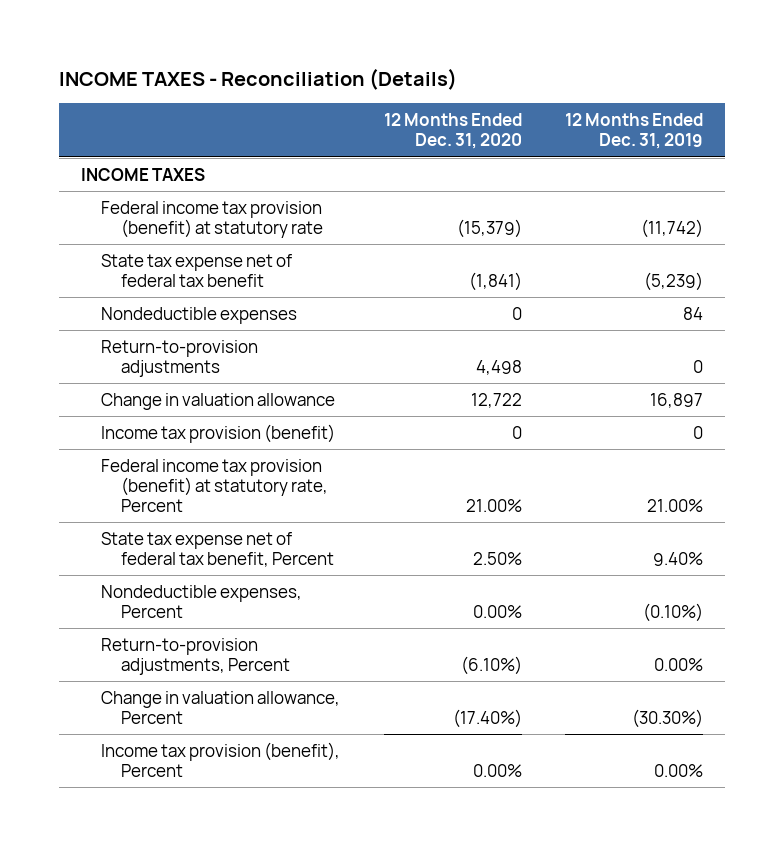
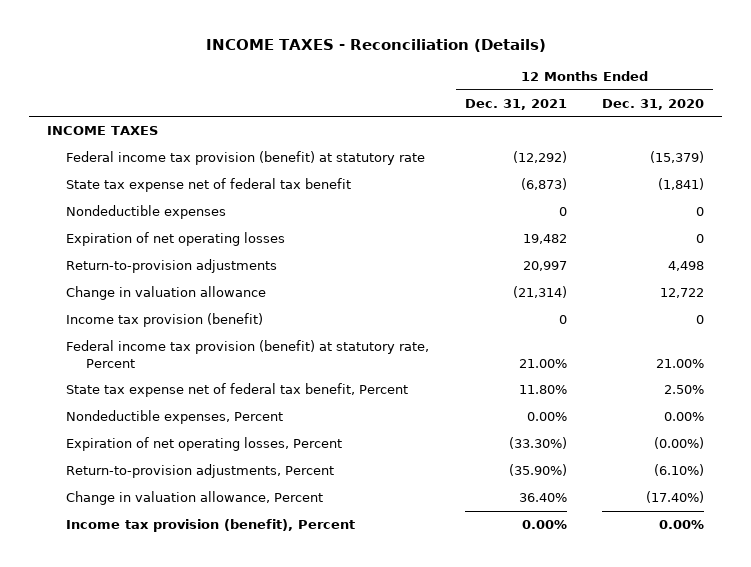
[565,113,704,150] 12 Months Ended Dec. 31, 2019 -> none
none -> [464,98,567,110] Dec. 31, 2021
none -> [66,232,286,247] Expiration of net operating losses
none -> [66,437,343,452] Expiration of net operating losses, Percent

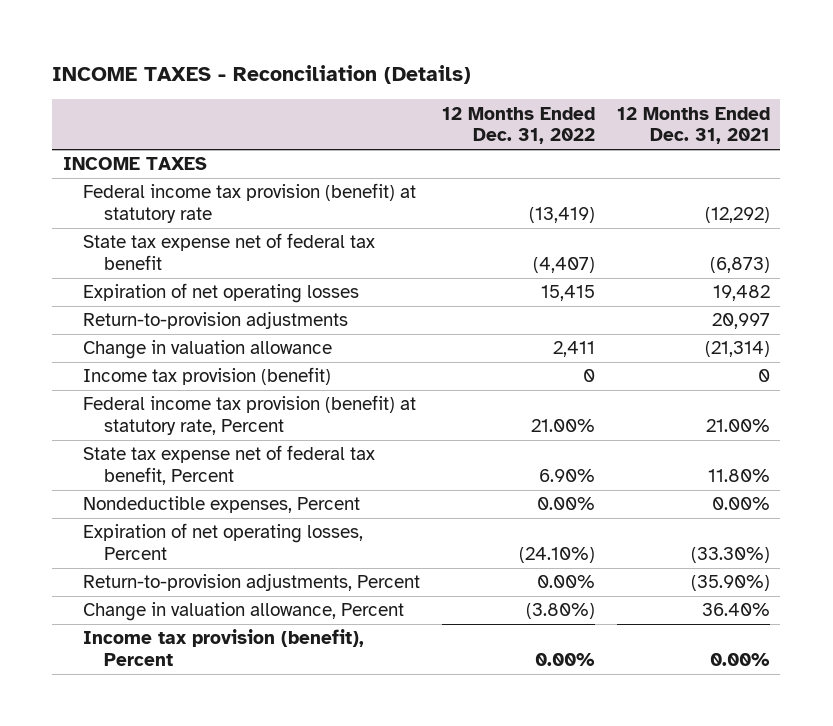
[602,98,705,110] Dec. 31, 2020 -> none
none -> [442,106,596,145] 12 Months Ended Dec. 31, 2022
[66,205,227,220] Nondeductible expenses -> none

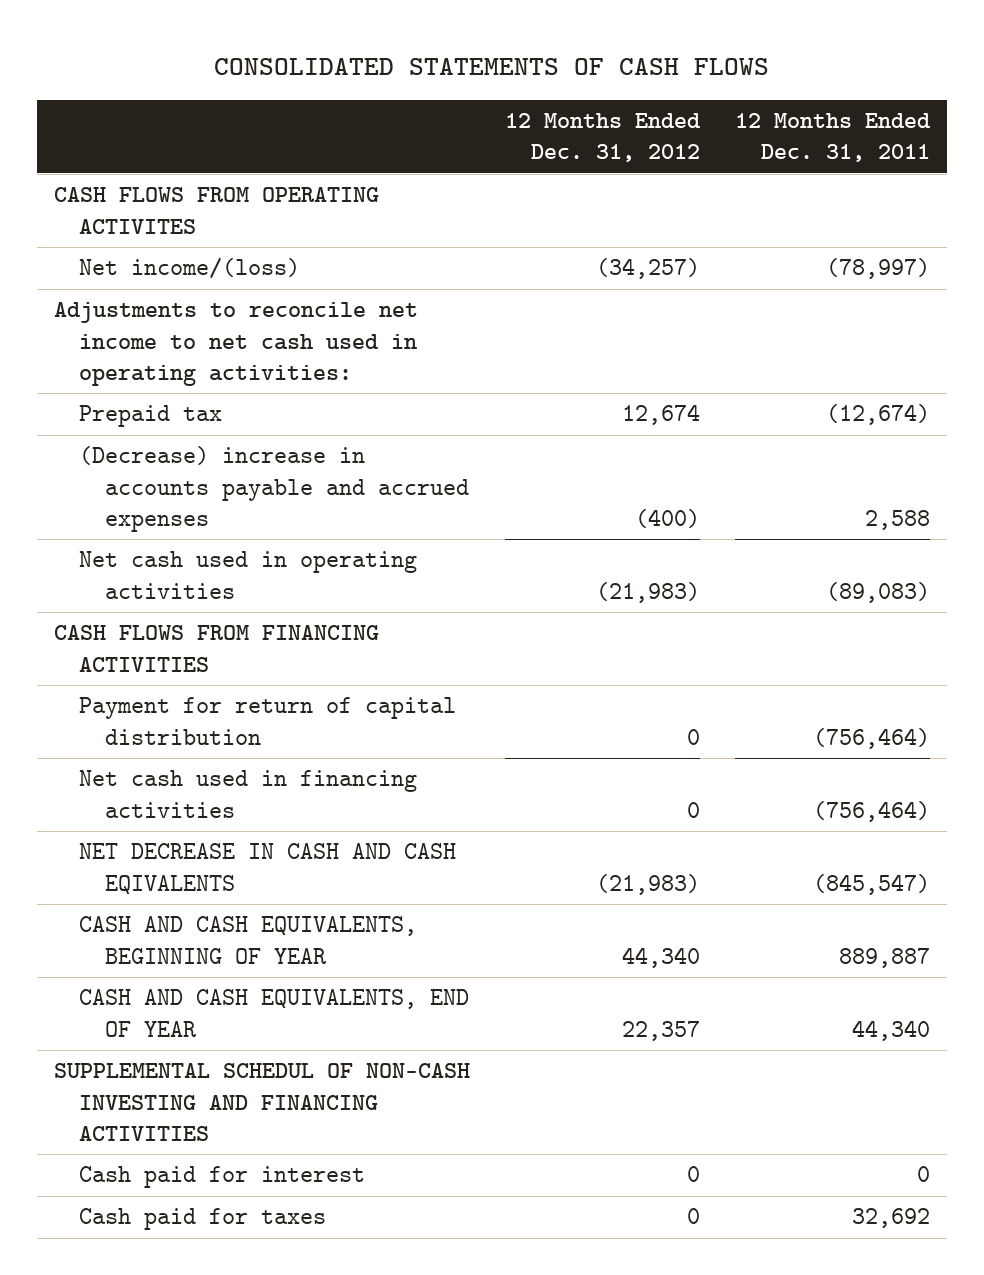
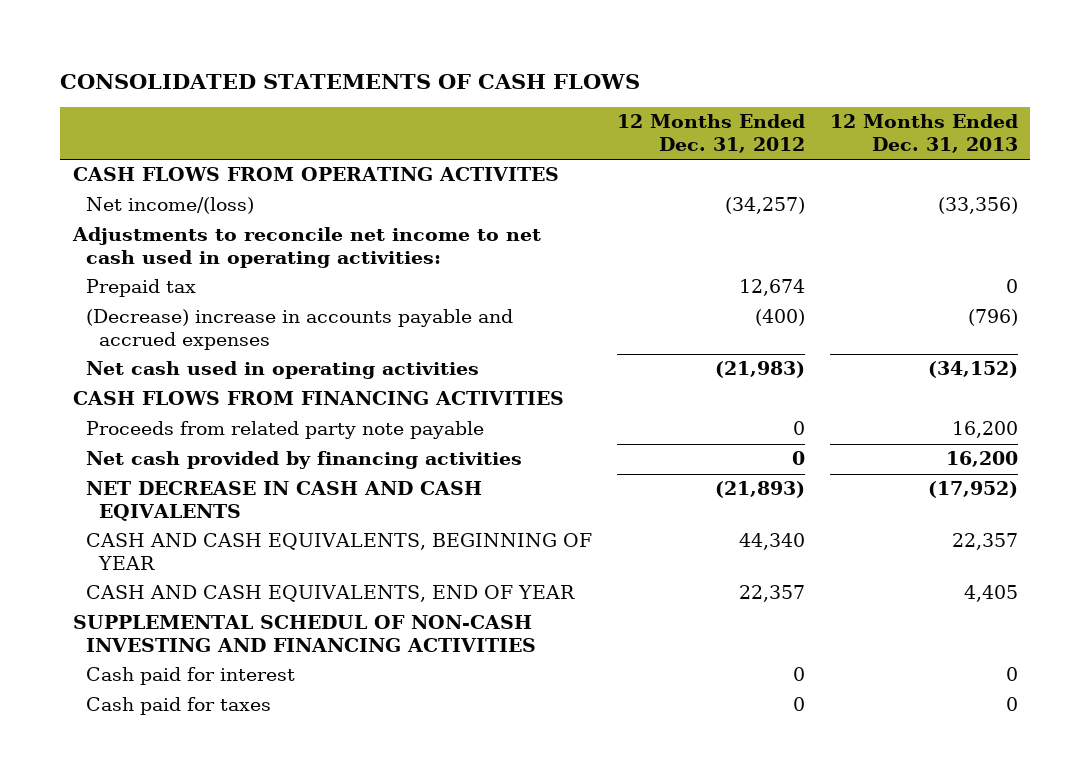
[734,112,931,163] 12 Months Ended Dec. 31, 2011 -> none
none -> [829,114,1018,154] 12 Months Ended Dec. 31, 2013
[79,697,457,745] Payment for return of capital distribution -> none
none -> [85,421,484,440] Proceeds from related party note payable
[79,770,418,818] Net cash used in financing activities -> [85,451,522,470] Net cash provided by financing activities
[596,873,701,895] (21,983) -> [714,481,805,499] (21,893)

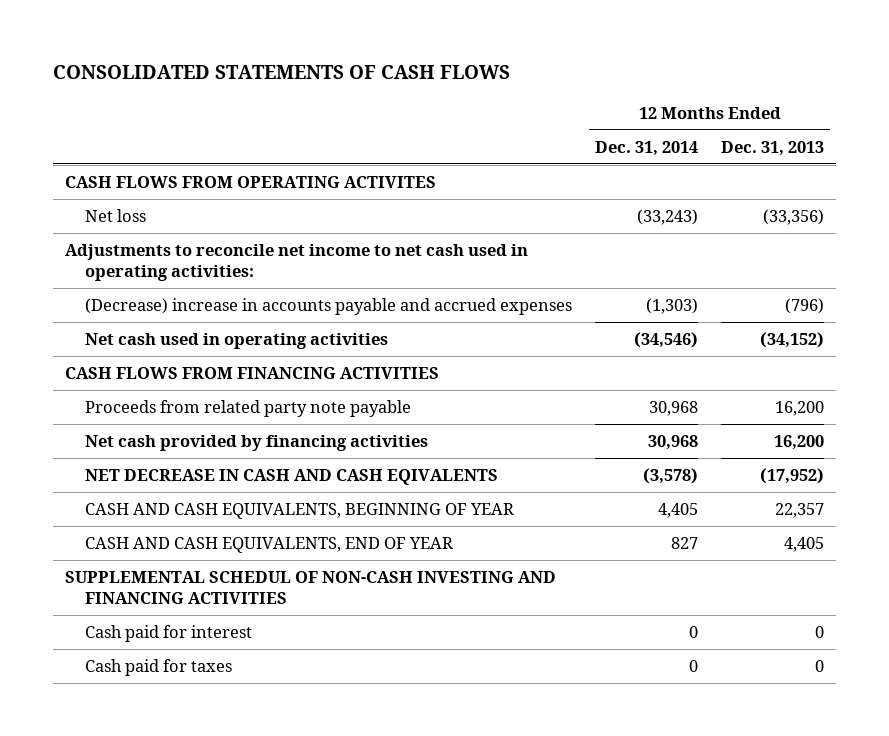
[616,114,805,154] 12 Months Ended Dec. 31, 2012 -> none
none -> [595,140,699,156] Dec. 31, 2014
[85,197,254,215] Net income/(loss) -> [85,208,147,222] Net loss
[85,279,196,298] Prepaid tax -> none

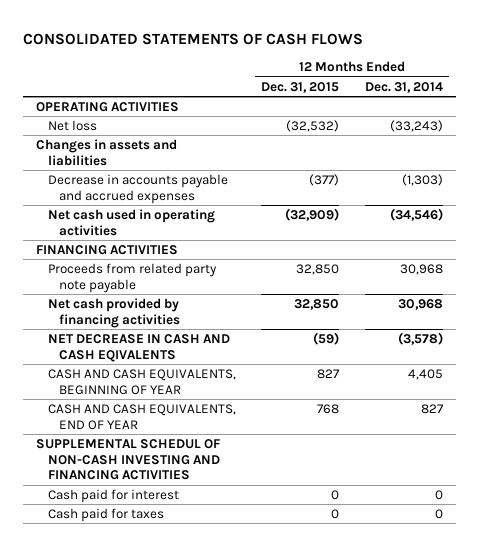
[721,140,825,156] Dec. 31, 2013 -> none
none -> [261,81,340,93] Dec. 31, 2015
[64,175,436,188] CASH FLOWS FROM OPERATING ACTIVITES -> [36,101,180,112] OPERATING ACTIVITIES
[64,243,528,282] Adjustments to reconcile net income to net cash used in operating activities: -> none
none -> [36,138,178,166] Changes in assets and liabilities
[85,297,573,315] (Decrease) increase in accounts payable and accrued expenses -> [47,173,228,204] Decrease in accounts payable and accrued expenses
[64,366,439,379] CASH FLOWS FROM FINANCING ACTIVITIES -> [36,244,179,255] FINANCING ACTIVITIES

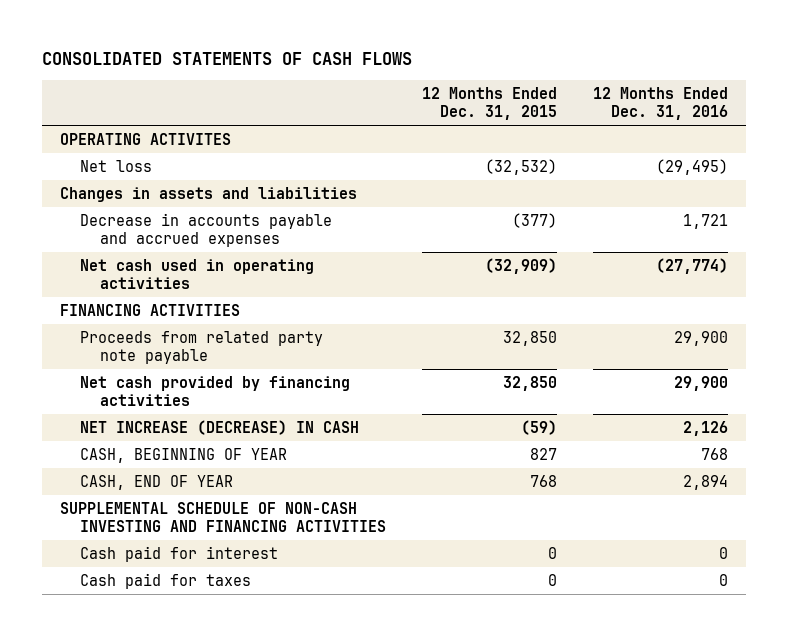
[364,81,443,93] Dec. 31, 2014 -> none
none -> [592,86,728,121] 12 Months Ended Dec. 31, 2016
[36,101,180,112] OPERATING ACTIVITIES -> [59,132,231,145] OPERATING ACTIVITES
[47,333,230,362] NET DECREASE IN CASH AND CASH EQIVALENTS -> [80,419,360,435] NET INCREASE (DECREASE) IN CASH
[47,368,236,395] CASH AND CASH EQUIVALENTS, BEGINNING OF YEAR -> [80,447,288,463] CASH, BEGINNING OF YEAR
[47,403,236,430] CASH AND CASH EQUIVALENTS, END OF YEAR -> [80,474,234,490] CASH, END OF YEAR
[36,438,221,481] SUPPLEMENTAL SCHEDUL OF NON-CASH INVESTING AND FINANCING ACTIVITIES -> [59,501,387,533] SUPPLEMENTAL SCHEDULE OF NON-CASH INVESTING AND FINANCING ACTIVITIES

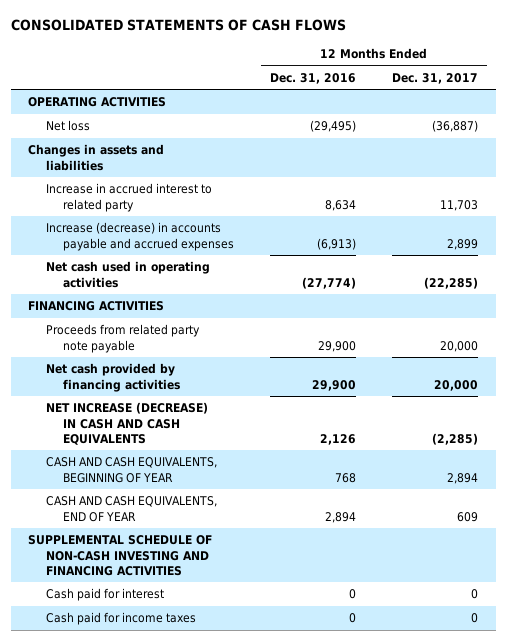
[421,86,557,121] 12 Months Ended Dec. 31, 2015 -> none
none -> [392,72,479,84] Dec. 31, 2017
[59,132,231,145] OPERATING ACTIVITES -> [28,97,167,108] OPERATING ACTIVITIES
none -> [45,183,212,212] Increase in accrued interest to related party
[80,212,333,248] Decrease in accounts payable and accrued expenses -> [45,222,235,251] Increase (decrease) in accounts payable and accrued expenses
[682,213,728,229] 1,721 -> [317,237,357,250] (6,913)
[80,419,360,435] NET INCREASE (DECREASE) IN CASH -> [45,402,208,445] NET INCREASE (DECREASE) IN CASH AND CASH EQUIVALENTS
[80,447,288,463] CASH, BEGINNING OF YEAR -> [45,457,217,483] CASH AND CASH EQUIVALENTS, BEGINNING OF YEAR
[80,474,234,490] CASH, END OF YEAR -> [45,496,217,522] CASH AND CASH EQUIVALENTS, END OF YEAR
[80,572,252,589] Cash paid for taxes -> [45,612,196,626] Cash paid for income taxes

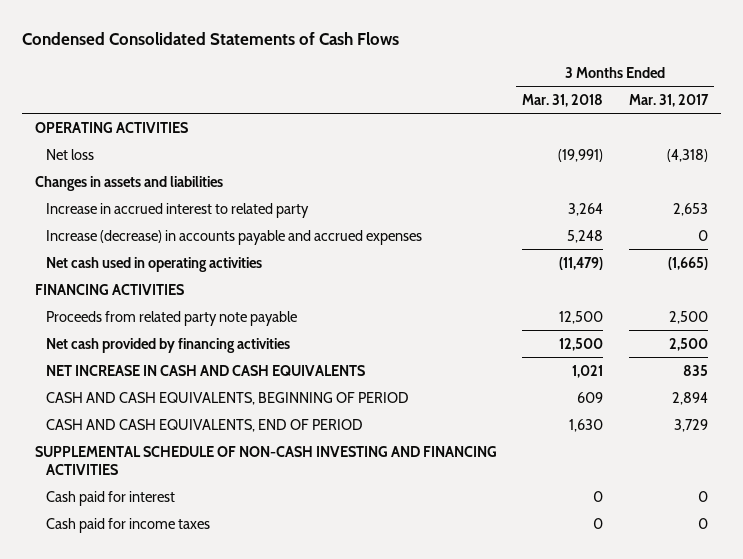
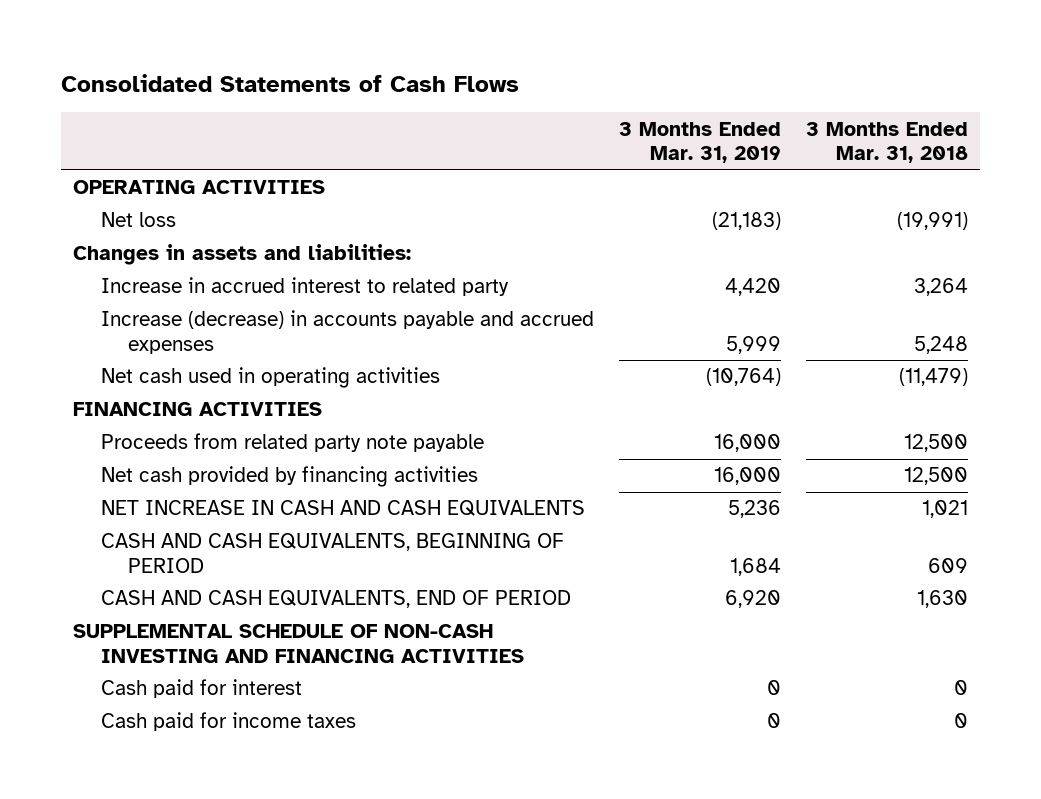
[21,31,399,45] Condensed Consolidated Statements of Cash Flows -> [60,74,519,93] Consolidated Statements of Cash Flows
[629,93,710,107] Mar. 31, 2017 -> none
none -> [618,121,781,164] 3 Months Ended Mar. 31, 2019
[34,175,223,191] Changes in assets and liabilities -> [73,244,412,266] Changes in assets and liabilities:

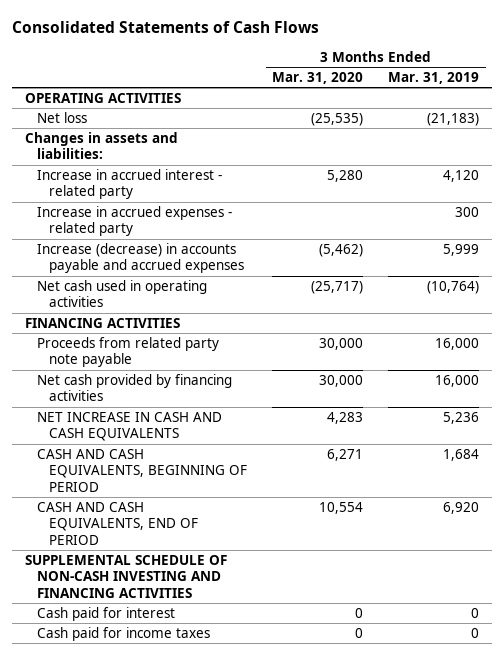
[805,121,968,164] 3 Months Ended Mar. 31, 2018 -> none
none -> [272,71,364,84] Mar. 31, 2020
[100,277,509,297] Increase in accrued interest to related party -> [37,168,223,200] Increase in accrued interest - related party
[724,278,781,297] 4,420 -> [443,169,480,182] 4,120
none -> [37,205,233,237] Increase in accrued expenses - related party

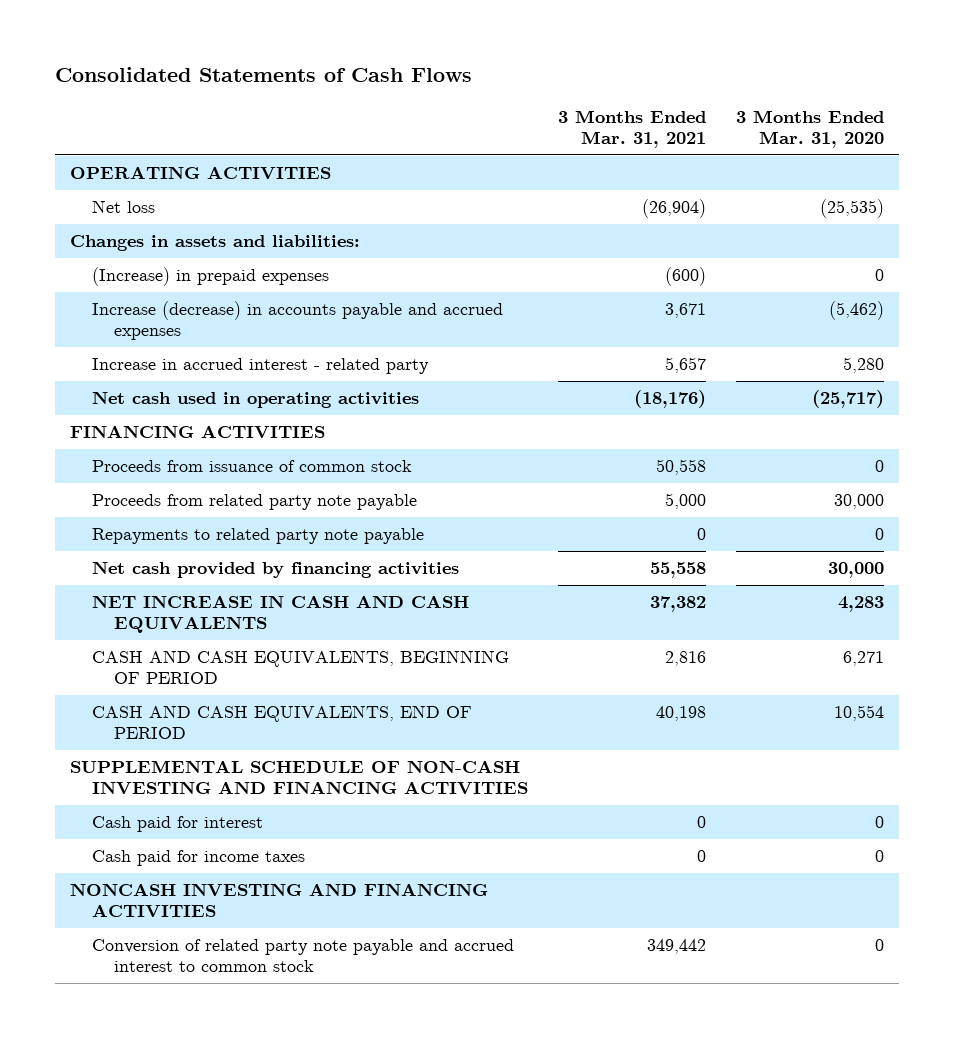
[388,71,480,84] Mar. 31, 2019 -> none
none -> [557,109,706,148] 3 Months Ended Mar. 31, 2021
[37,205,233,237] Increase in accrued expenses - related party -> none
none -> [91,266,329,286] (Increase) in prepaid expenses
[37,168,223,200] Increase in accrued interest - related party -> [91,357,429,374] Increase in accrued interest - related party
none -> [91,459,412,472] Proceeds from issuance of common stock
none -> [91,527,424,544] Repayments to related party note payable
none -> [69,882,488,917] NONCASH INVESTING AND FINANCING ACTIVITIES
none -> [91,938,514,972] Conversion of related party note payable and accrued interest to common stock

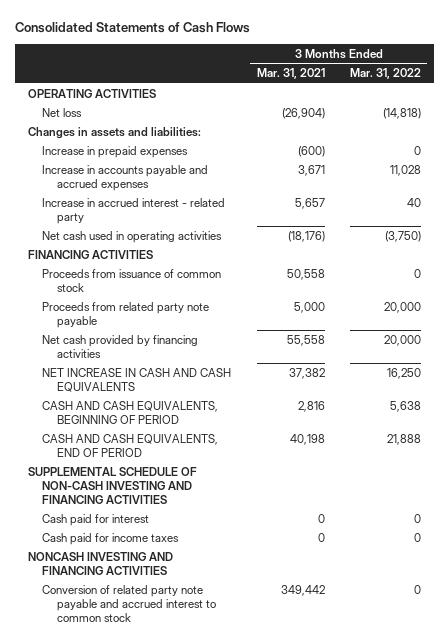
[736,109,885,148] 3 Months Ended Mar. 31, 2020 -> none
none -> [349,67,421,79] Mar. 31, 2022
[91,266,329,286] (Increase) in prepaid expenses -> [42,145,189,158] Increase in prepaid expenses
[91,300,503,340] Increase (decrease) in accounts payable and accrued expenses -> [42,164,209,191] Increase in accounts payable and accrued expenses
[91,527,424,544] Repayments to related party note payable -> none

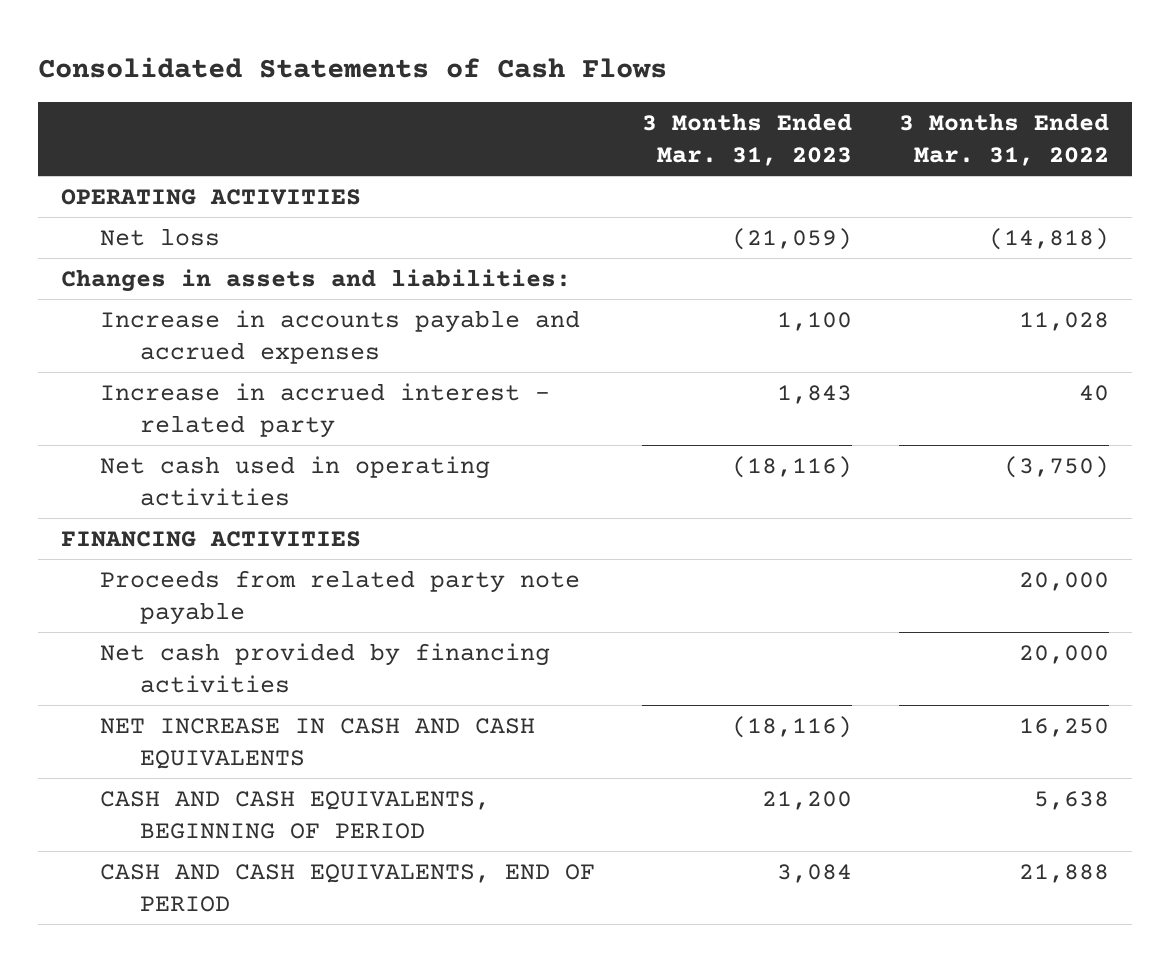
[256,67,325,79] Mar. 31, 2021 -> none
none -> [641,112,852,167] 3 Months Ended Mar. 31, 2023
[42,145,189,158] Increase in prepaid expenses -> none
[42,268,222,292] Proceeds from issuance of common stock -> none
[27,466,197,504] SUPPLEMENTAL SCHEDULE OF NON-CASH INVESTING AND FINANCING ACTIVITIES -> none
[42,513,150,526] Cash paid for interest -> none
[42,532,180,545] Cash paid for income taxes -> none
[27,551,173,575] NONCASH INVESTING AND FINANCING ACTIVITIES -> none
[42,584,216,622] Conversion of related party note payable and accrued interest to common stock -> none

